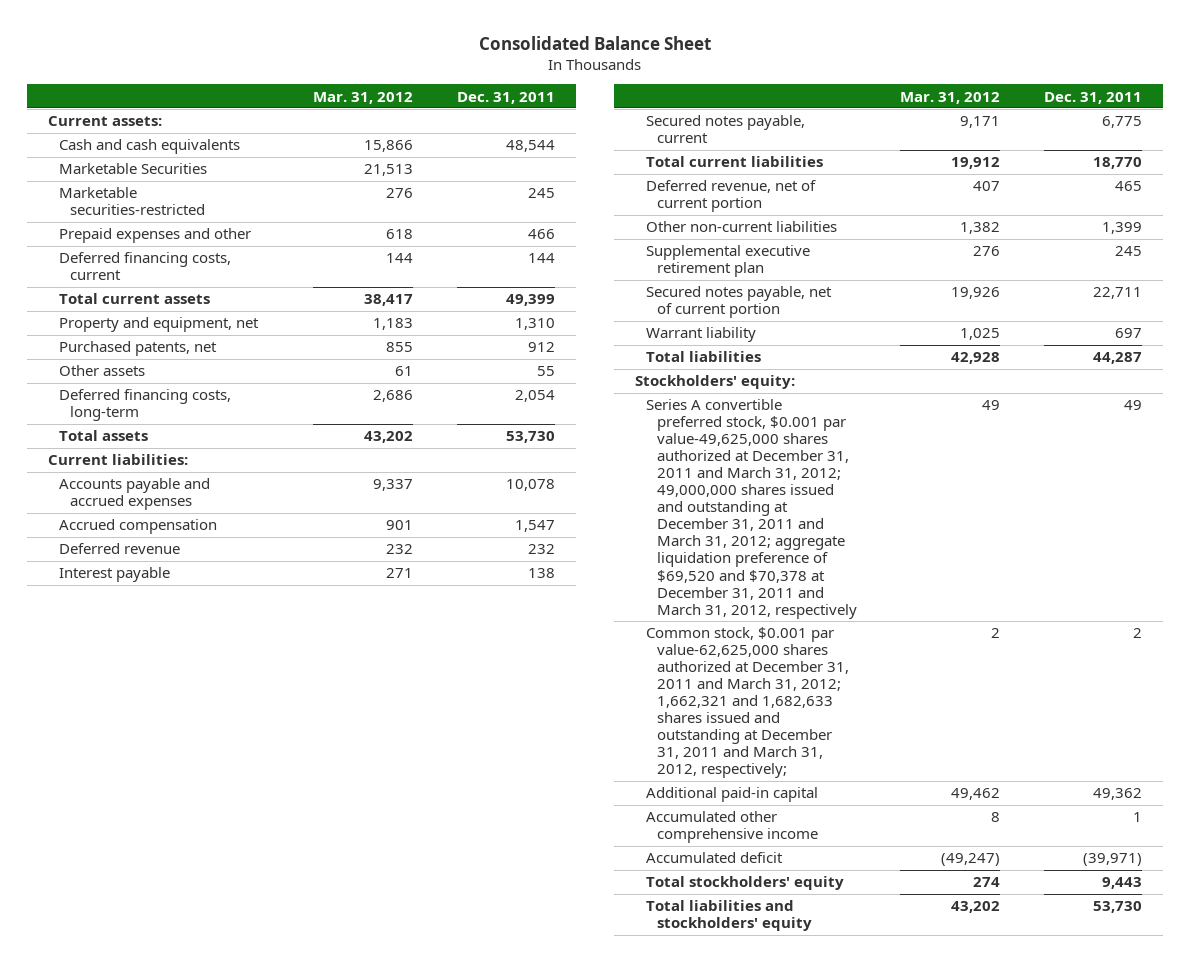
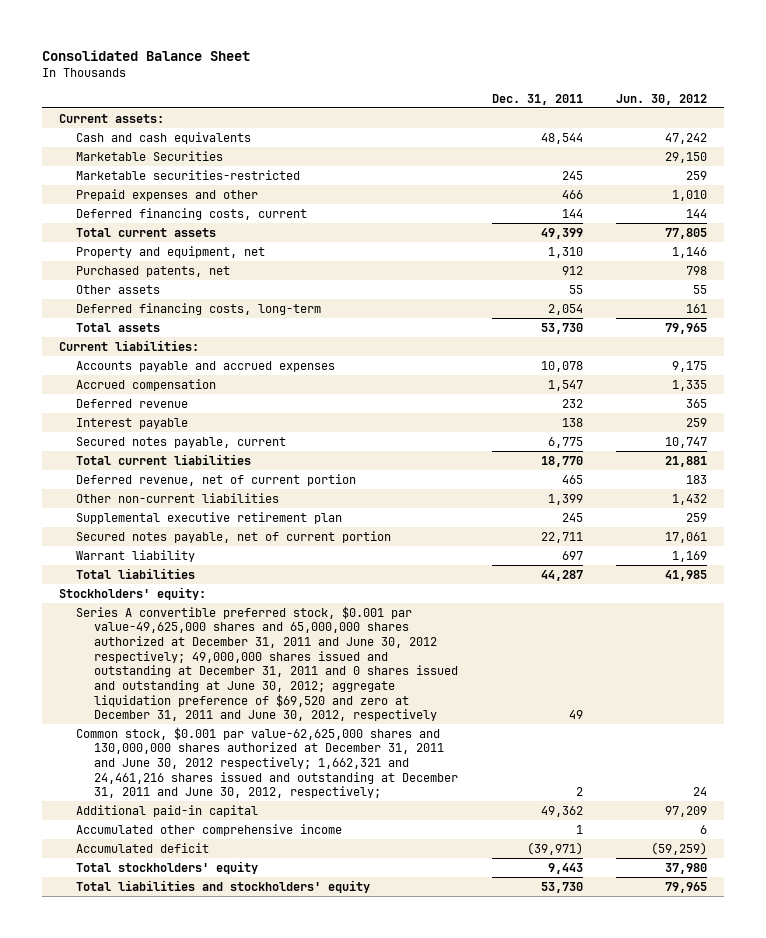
[313,91,414,104] Mar. 31, 2012 -> none
none -> [616,94,708,106] Jun. 30, 2012
[646,399,857,619] Series A convertible preferred stock, $0.001 par value-49,625,000 shares authorized at December 31, 2011 and March 31, 2012; 49,000,000 shares issued and outstanding at December 31, 2011 and March 31, 2012; aggregate liquidation preference of $69,520 and $70,378 at December 31, 2011 and March 31, 2012, respectively -> [76,605,458,722] Series A convertible preferred stock, $0.001 par value-49,625,000 shares and 65,000,000 shares authorized at December 31, 2011 and June 30, 2012 respectively; 49,000,000 shares issued and outstanding at December 31, 2011 and 0 shares issued and outstanding at June 30, 2012; aggregate liquidation preference of $69,520 and zero at December 31, 2011 and June 30, 2012, respectively
[646,627,849,779] Common stock, $0.001 par value-62,625,000 shares authorized at December 31, 2011 and March 31, 2012; 1,662,321 and 1,682,633 shares issued and outstanding at December 31, 2011 and March 31, 2012, respectively; -> [76,726,458,799] Common stock, $0.001 par value-62,625,000 shares and 130,000,000 shares authorized at December 31, 2011 and June 30, 2012 respectively; 1,662,321 and 24,461,216 shares issued and outstanding at December 31, 2011 and June 30, 2012, respectively;

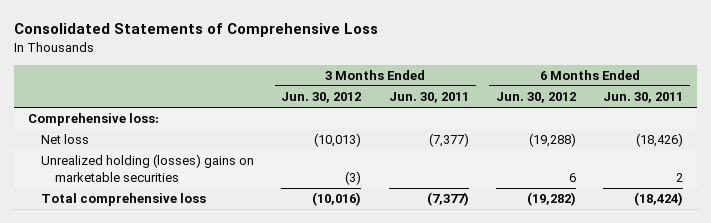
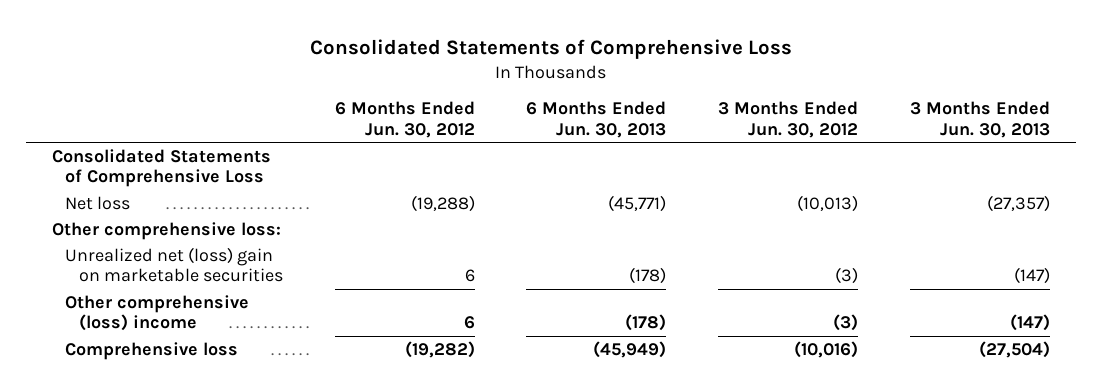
[388,92,469,104] Jun. 30, 2011 -> none
[603,92,684,104] Jun. 30, 2011 -> none
none -> [526,101,667,138] 6 Months Ended Jun. 30, 2013
none -> [909,101,1050,138] 3 Months Ended Jun. 30, 2013
[27,113,159,127] Comprehensive loss: -> none
none -> [51,148,271,188] Consolidated Statements of Comprehensive Loss
none -> [51,221,281,240] Other comprehensive loss:
[41,154,255,182] Unrealized holding (losses) gains on marketable securities -> [65,246,283,283] Unrealized net (loss) gain on marketable securities
none -> [65,294,250,332] Other comprehensive (loss) income
[41,193,207,207] Total comprehensive loss -> [65,341,239,360] Comprehensive loss

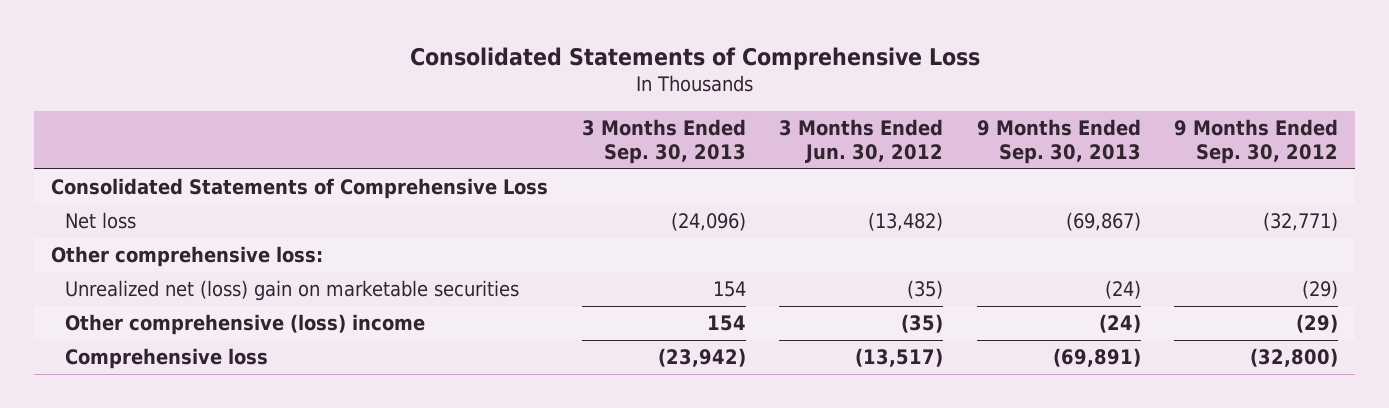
[334,101,475,138] 6 Months Ended Jun. 30, 2012 -> none
[526,101,667,138] 6 Months Ended Jun. 30, 2013 -> none
[909,101,1050,138] 3 Months Ended Jun. 30, 2013 -> none
none -> [581,119,746,164] 3 Months Ended Sep. 30, 2013
none -> [976,119,1141,164] 9 Months Ended Sep. 30, 2013
none -> [1174,119,1339,164] 9 Months Ended Sep. 30, 2012
[797,194,859,212] (10,013) -> [868,212,944,232] (13,482)
[835,267,859,285] (3) -> [907,280,944,300] (35)
[833,314,859,332] (3) -> [901,314,944,334] (35)
[794,340,859,358] (10,016) -> [855,348,944,368] (13,517)

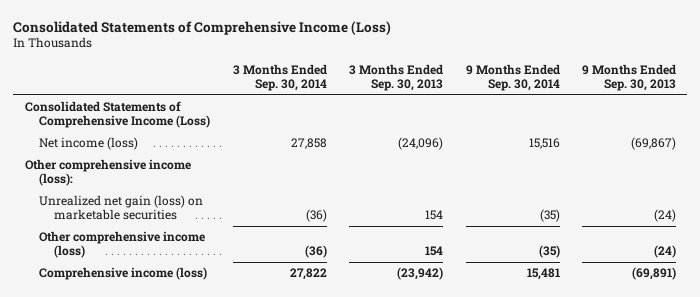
[409,46,980,70] Consolidated Statements of Comprehensive Loss -> [13,20,392,35] Consolidated Statements of Comprehensive Income (Loss)
[779,119,944,163] 3 Months Ended Jun. 30, 2012 -> none
[1174,119,1339,164] 9 Months Ended Sep. 30, 2012 -> none
none -> [232,64,327,92] 3 Months Ended Sep. 30, 2014
none -> [465,64,560,92] 9 Months Ended Sep. 30, 2014
[51,178,549,200] Consolidated Statements of Comprehensive Loss -> [24,101,211,128] Consolidated Statements of Comprehensive Income (Loss)
[64,212,136,230] Net loss -> [39,137,139,151] Net income (loss)
[51,246,324,268] Other comprehensive loss: -> [24,159,191,186] Other comprehensive income (loss):
[64,280,519,302] Unrealized net (loss) gain on marketable securities -> [39,195,204,220] Unrealized net gain (loss) on marketable securities
[64,314,425,336] Other comprehensive (loss) income -> [39,231,206,258] Other comprehensive income (loss)
[64,348,268,370] Comprehensive loss -> [39,267,208,281] Comprehensive income (loss)

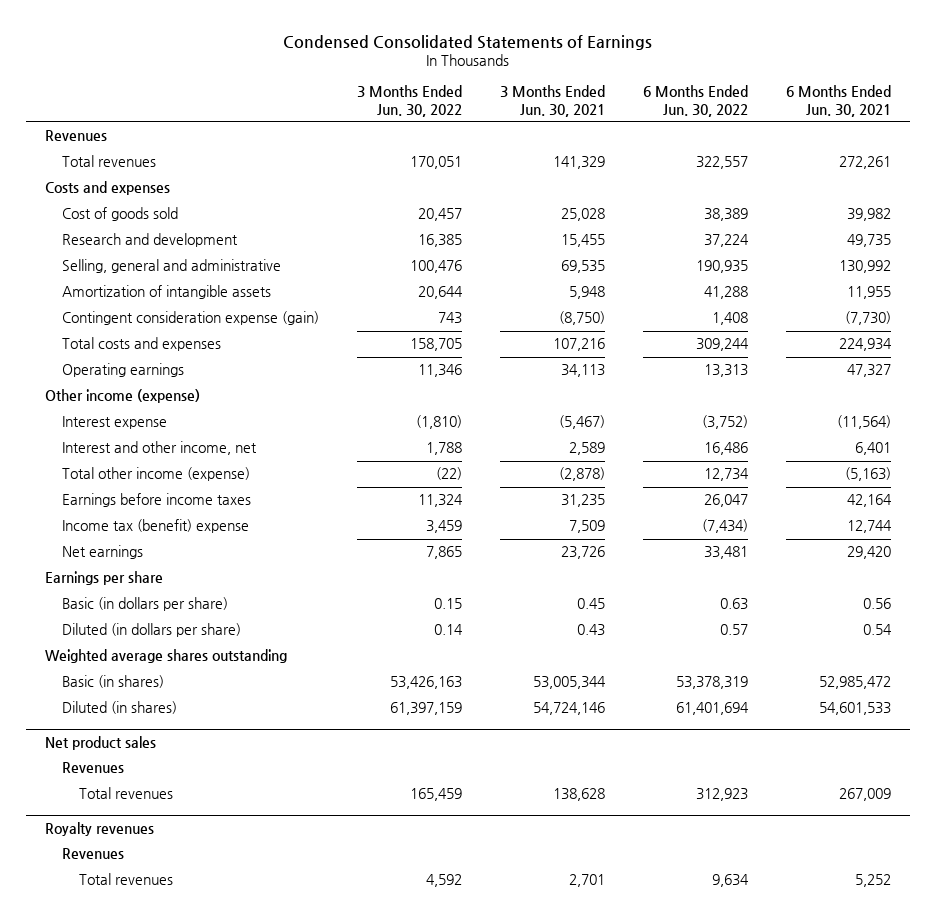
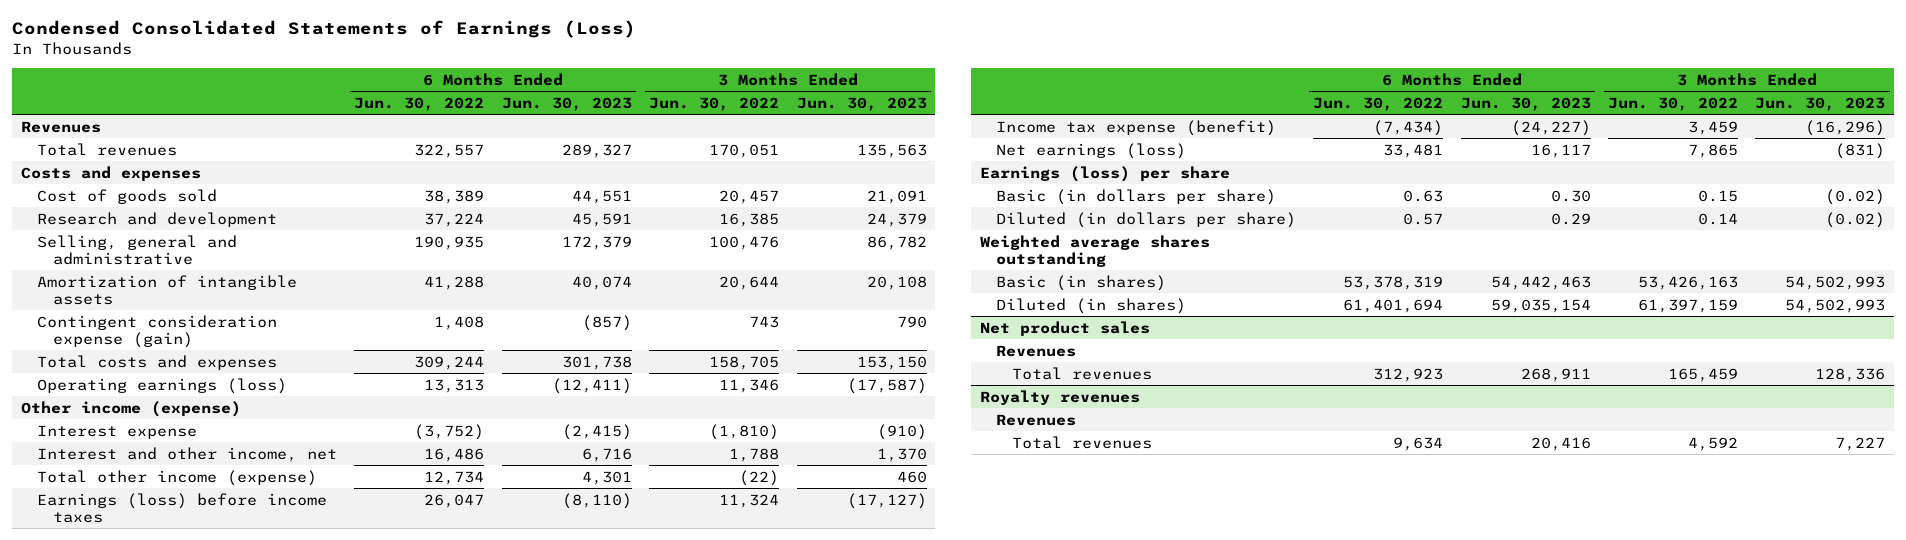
[283,35,653,51] Condensed Consolidated Statements of Earnings -> [12,20,637,39] Condensed Consolidated Statements of Earnings (Loss)
[499,85,605,117] 3 Months Ended Jun. 30, 2021 -> none
[785,85,891,117] 6 Months Ended Jun. 30, 2021 -> none
none -> [501,96,632,111] Jun. 30, 2023
none -> [796,96,927,111] Jun. 30, 2023
[62,363,185,378] Operating earnings -> [36,377,287,394] Operating earnings (loss)
[62,493,252,508] Earnings before income taxes -> [36,492,327,523] Earnings (loss) before income taxes
[62,519,250,534] Income tax (benefit) expense -> [995,119,1276,136] Income tax expense (benefit)
[62,545,144,560] Net earnings -> [995,142,1186,159] Net earnings (loss)
[45,571,164,586] Earnings per share -> [979,165,1230,182] Earnings (loss) per share

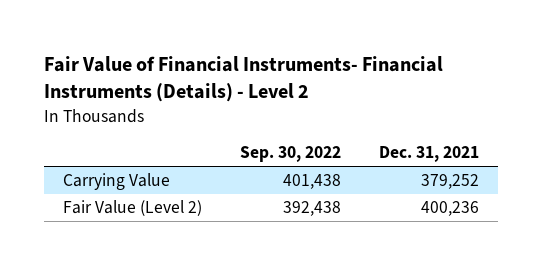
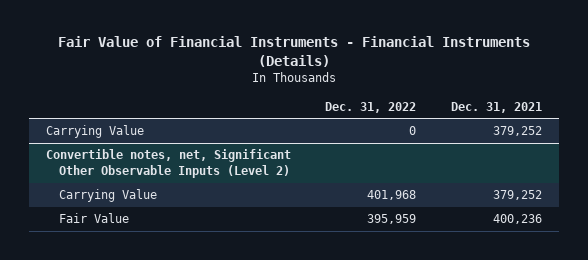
[43,56,443,103] Fair Value of Financial Instruments- Financial Instruments (Details) - Level 2 -> [57,36,530,68] Fair Value of Financial Instruments - Financial Instruments (Details)
[240,146,342,163] Sep. 30, 2022 -> none
none -> [325,101,417,113] Dec. 31, 2022
none -> [46,149,292,178] Convertible notes, net, Significant Other Observable Inputs (Level 2)
none -> [58,189,157,203] Carrying Value
[62,200,202,217] Fair Value (Level 2) -> [58,213,129,224] Fair Value

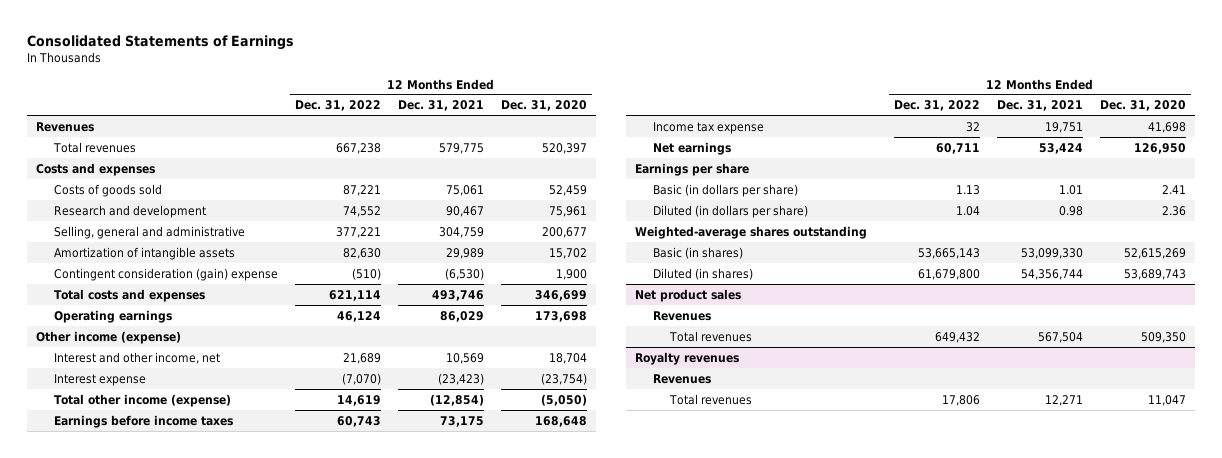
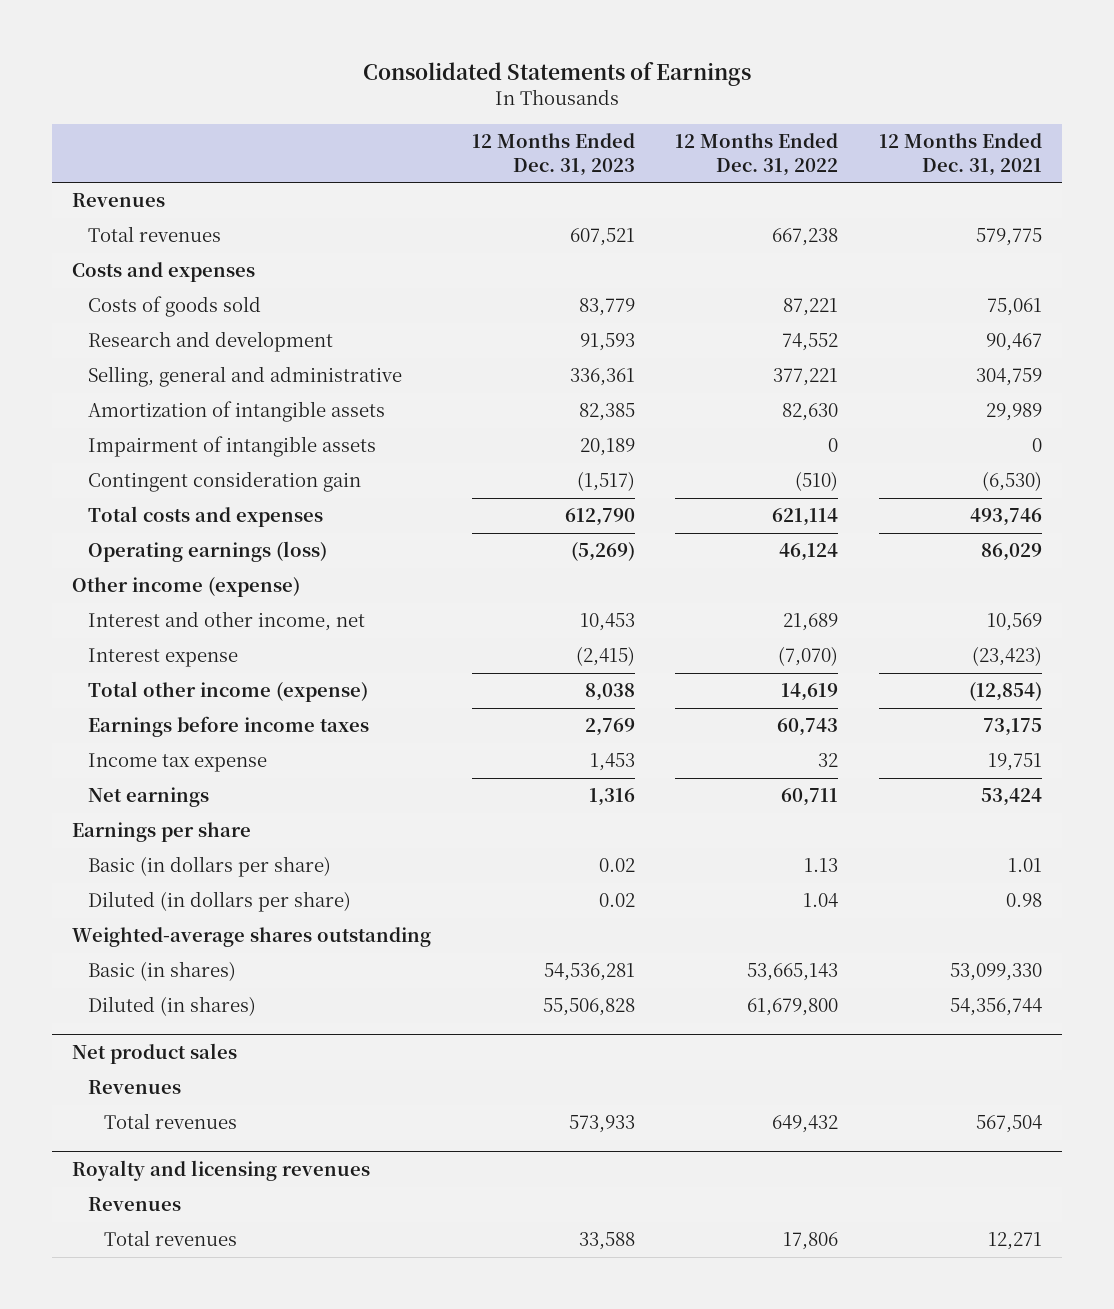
[501,100,588,112] Dec. 31, 2020 -> none
none -> [471,132,635,176] 12 Months Ended Dec. 31, 2023
none -> [88,436,377,458] Impairment of intangible assets
[53,267,278,281] Contingent consideration (gain) expense -> [88,471,362,493] Contingent consideration gain
[53,309,172,323] Operating earnings -> [88,541,328,563] Operating earnings (loss)
[634,351,739,365] Royalty revenues -> [72,1159,371,1181] Royalty and licensing revenues

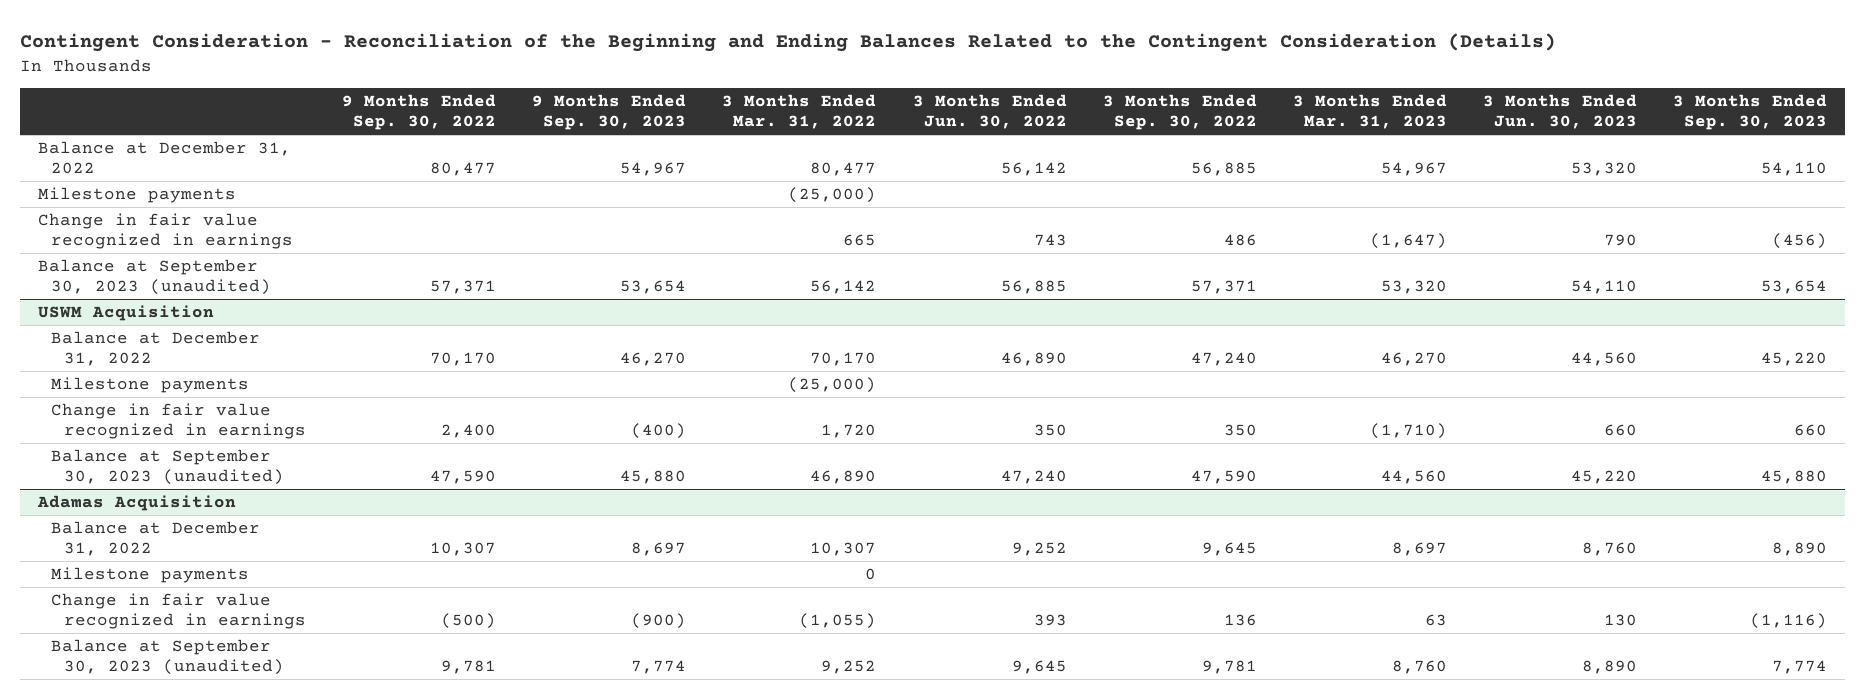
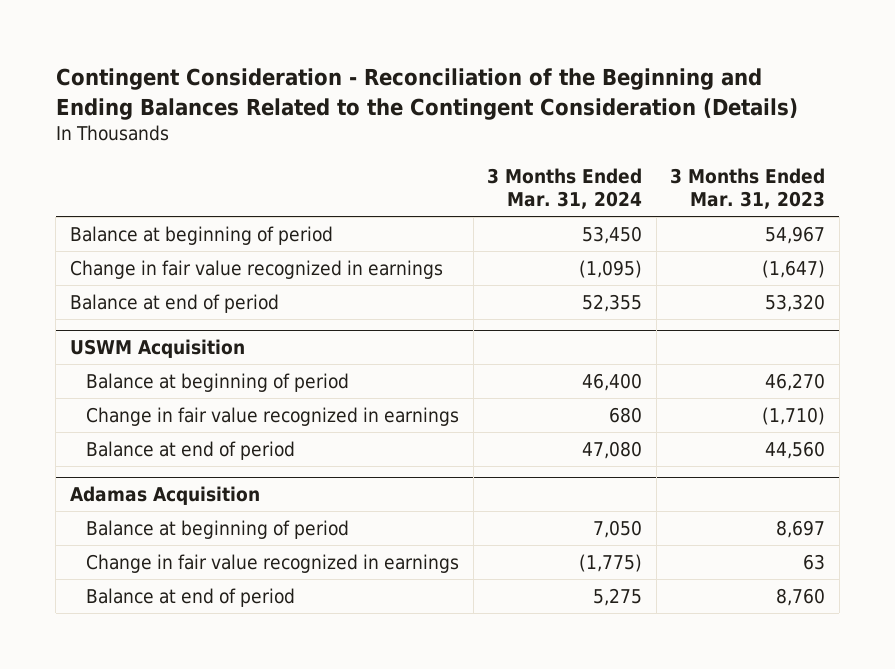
[342,94,497,131] 9 Months Ended Sep. 30, 2022 -> none
[532,94,687,131] 9 Months Ended Sep. 30, 2023 -> none
[722,94,877,130] 3 Months Ended Mar. 31, 2022 -> none
[912,94,1067,130] 3 Months Ended Jun. 30, 2022 -> none
[1102,94,1257,131] 3 Months Ended Sep. 30, 2022 -> none
[1483,94,1638,130] 3 Months Ended Jun. 30, 2023 -> none
[1673,94,1828,131] 3 Months Ended Sep. 30, 2023 -> none
none -> [487,168,643,210] 3 Months Ended Mar. 31, 2024
[37,186,236,203] Milestone payments -> none
[37,140,291,175] Balance at December 31, 2022 -> [69,225,333,245] Balance at beginning of period
[37,258,271,296] Balance at September 30, 2023 (unaudited) -> [69,293,279,313] Balance at end of period
[50,376,249,393] Milestone payments -> none
[50,330,260,367] Balance at December 31, 2022 -> [86,372,350,392] Balance at beginning of period
[50,448,284,486] Balance at September 30, 2023 (unaudited) -> [86,440,296,460] Balance at end of period
[50,566,249,583] Milestone payments -> none
[50,520,260,557] Balance at December 31, 2022 -> [86,519,350,539] Balance at beginning of period
[50,638,284,676] Balance at September 30, 2023 (unaudited) -> [86,587,296,607] Balance at end of period

